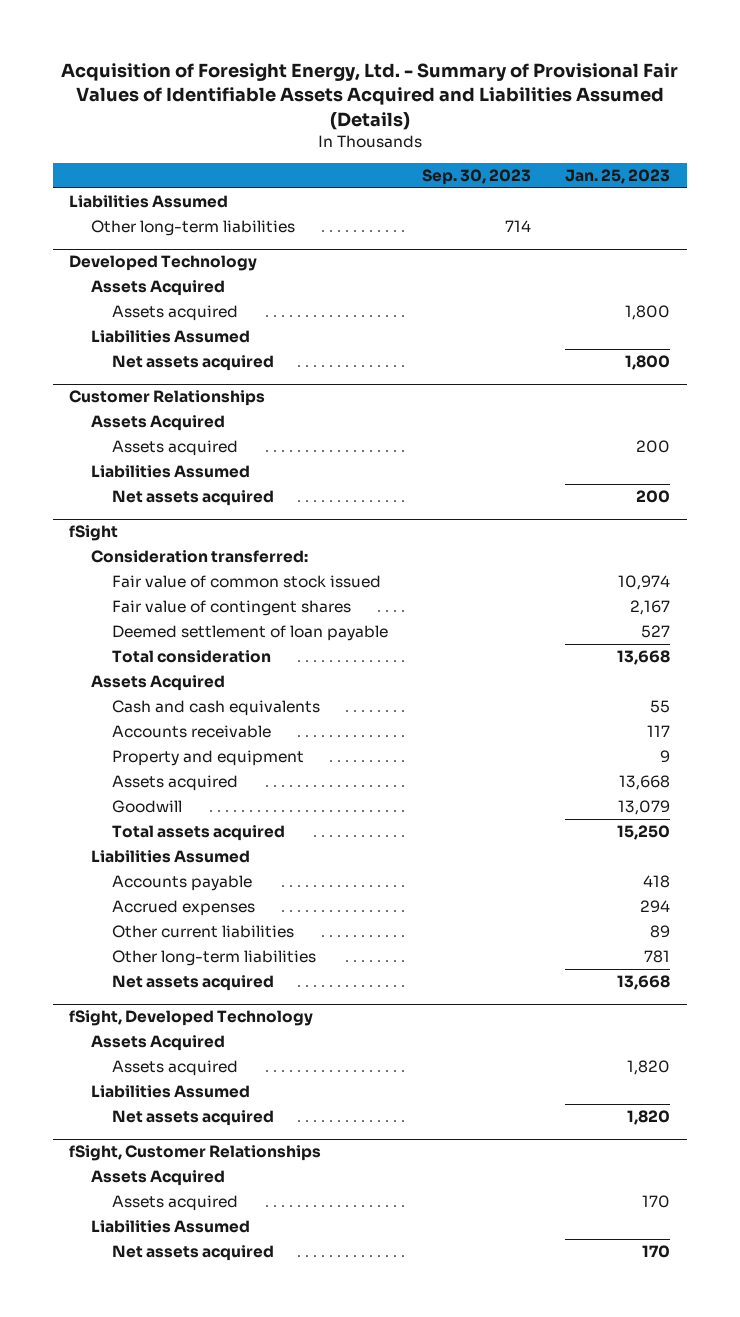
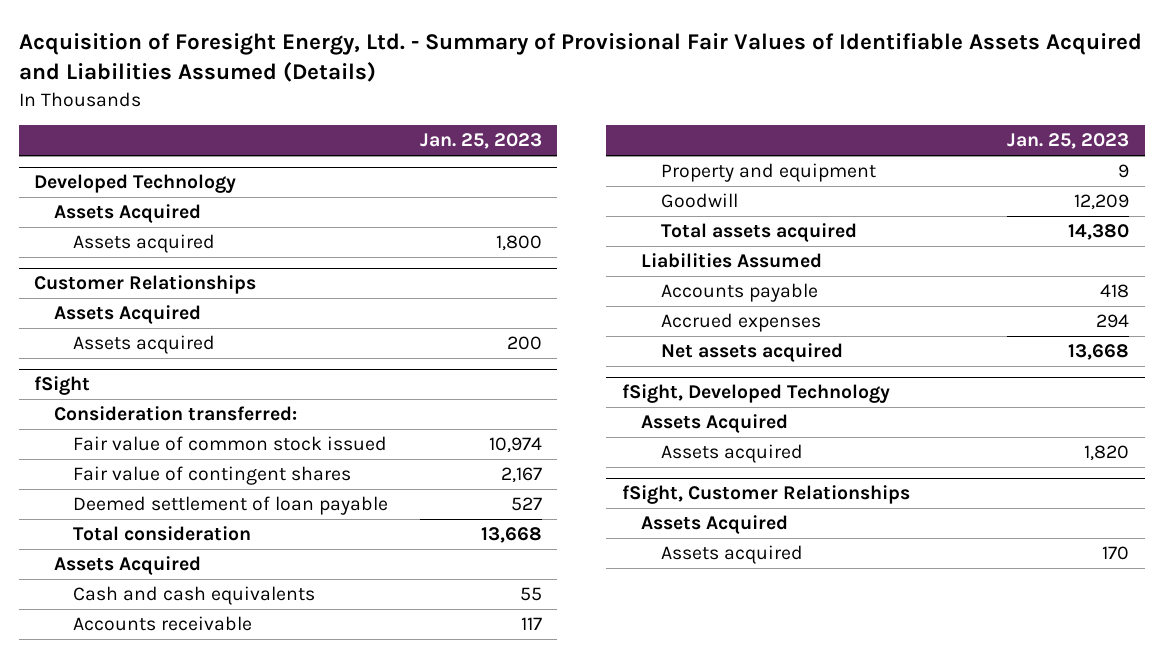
[422,168,532,185] Sep. 30, 2023 -> none
[69,195,229,209] Liabilities Assumed -> none
[90,220,295,237] Other long-term liabilities -> none
[90,330,250,344] Liabilities Assumed -> none
[112,355,275,372] Net assets acquired -> none
[90,465,250,479] Liabilities Assumed -> none
[112,490,275,507] Net assets acquired -> none
[112,775,239,792] Assets acquired -> none
[618,800,671,816] 13,079 -> [1074,194,1130,211] 12,209
[617,825,671,841] 15,250 -> [1068,224,1130,241] 14,380
[112,925,295,939] Other current liabilities -> none
[112,950,317,967] Other long-term liabilities -> none
[90,1085,250,1099] Liabilities Assumed -> none
[112,1110,275,1127] Net assets acquired -> none
[90,1220,250,1234] Liabilities Assumed -> none
[112,1245,275,1262] Net assets acquired -> none

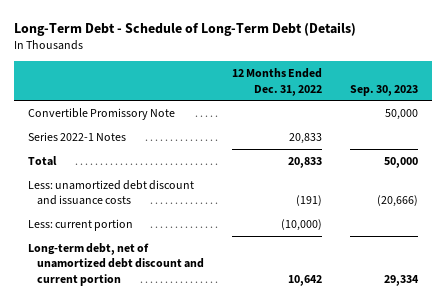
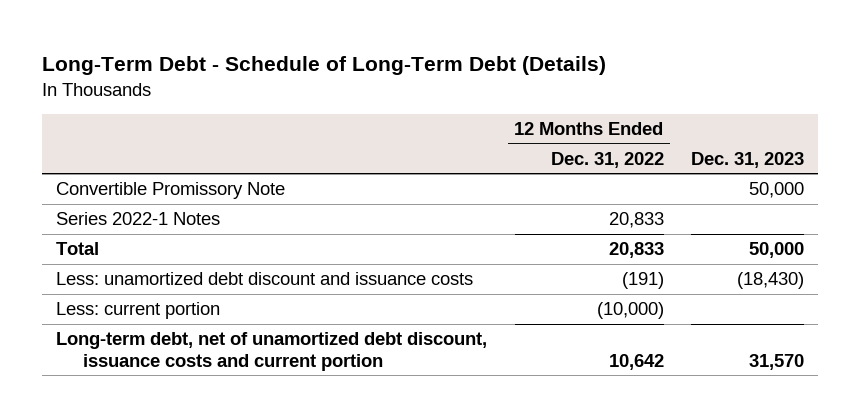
[349,84,418,96] Sep. 30, 2023 -> none
none -> [690,151,804,168] Dec. 31, 2023
[27,242,204,286] Long-term debt, net of unamortized debt discount and current portion -> [56,332,488,371] Long-term debt, net of unamortized debt discount, issuance costs and current portion

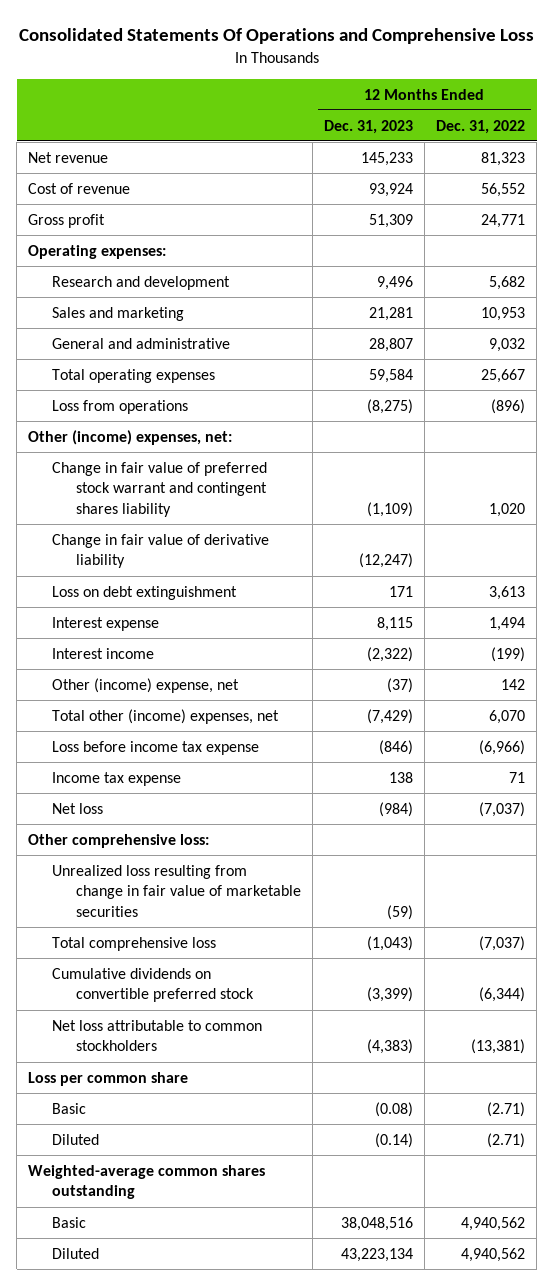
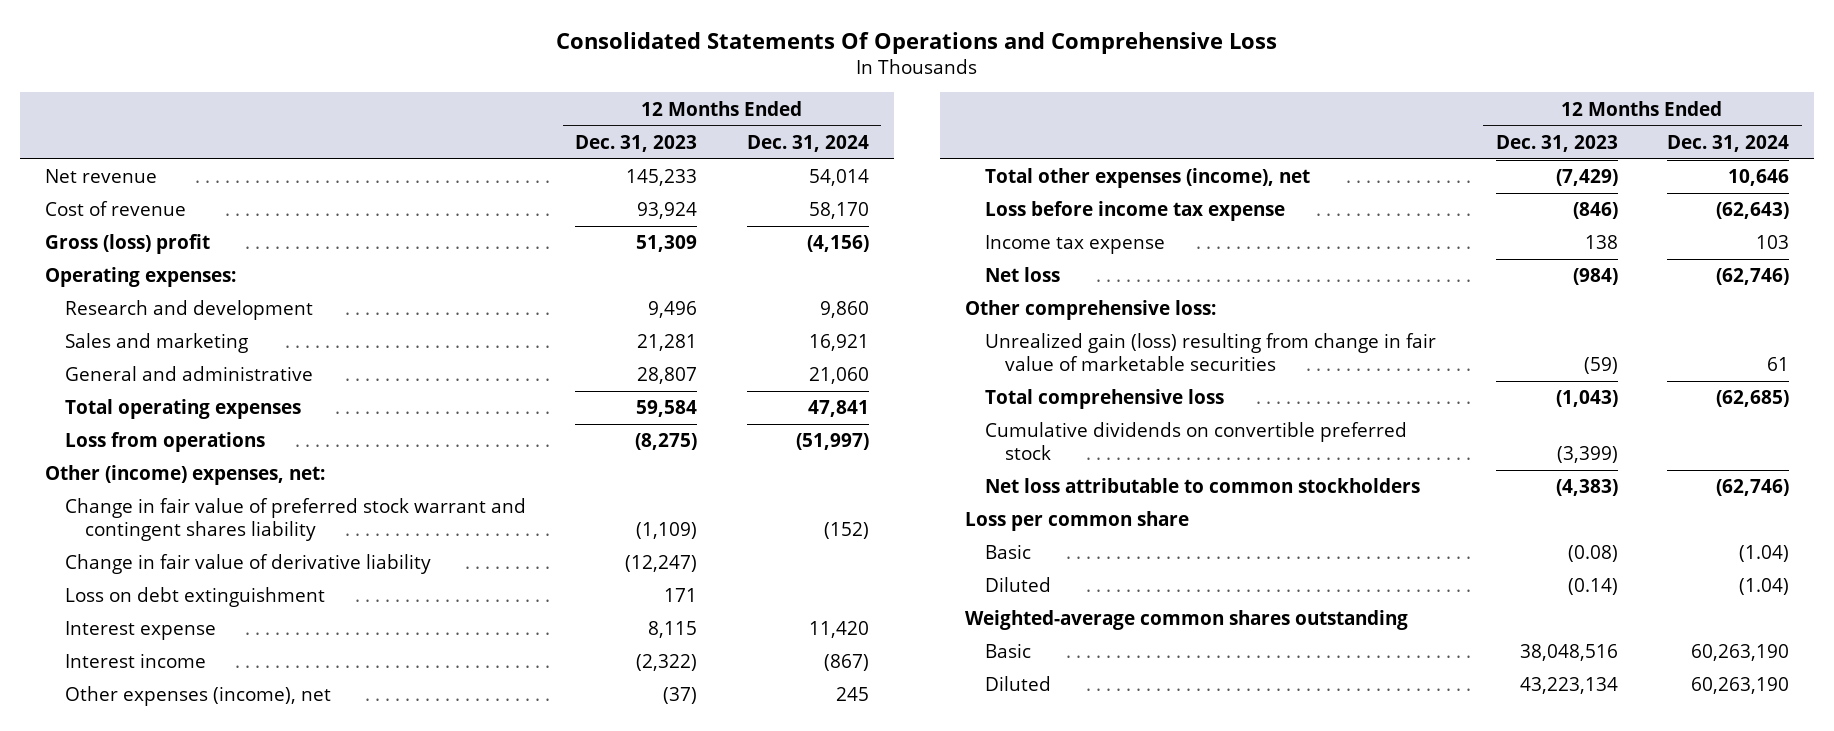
[436,119,526,134] Dec. 31, 2022 -> none
none -> [746,134,869,152] Dec. 31, 2024
[28,213,106,228] Gross profit -> [44,234,210,255] Gross (loss) profit
[51,677,239,693] Other (income) expense, net -> [64,686,331,707] Other expenses (income), net
[51,708,279,724] Total other (income) expenses, net -> [984,168,1310,189] Total other expenses (income), net
[51,864,301,917] Unrealized loss resulting from change in fair value of marketable securities -> [984,333,1436,371] Unrealized gain (loss) resulting from change in fair value of marketable securities

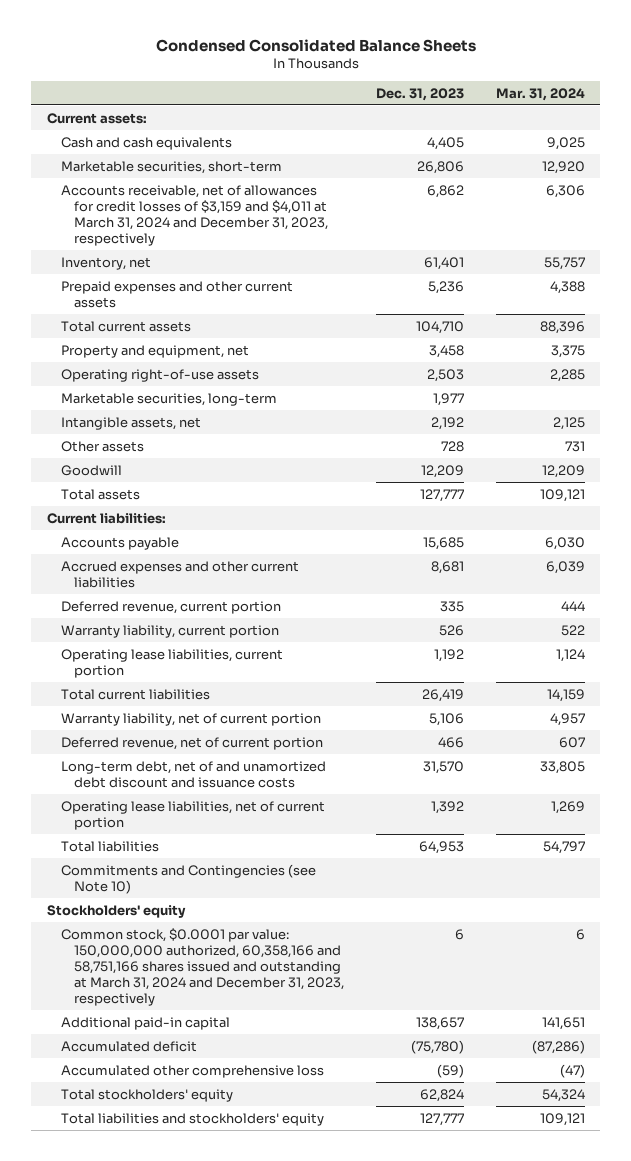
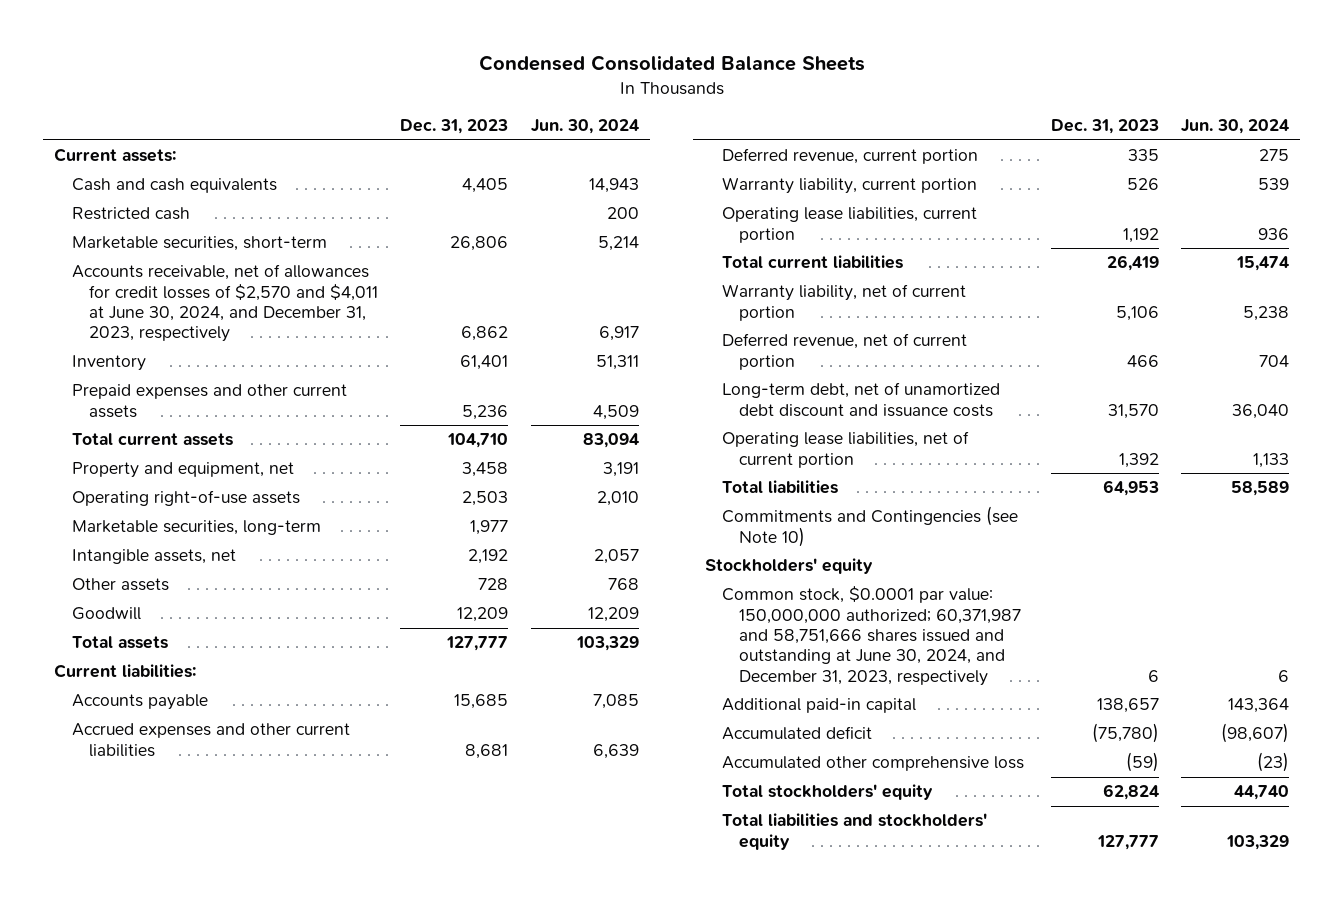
[495,87,585,101] Mar. 31, 2024 -> none
none -> [530,119,639,135] Jun. 30, 2024
none -> [71,207,190,221] Restricted cash
[60,184,329,247] Accounts receivable, net of allowances for credit losses of $3,159 and $4,011 at March 31, 2024 and December 31, 2023, respectively -> [71,264,379,343] Accounts receivable, net of allowances for credit losses of $2,570 and $4,011 at June 30, 2024, and December 31, 2023, respectively
[60,256,151,270] Inventory, net -> [71,355,146,372] Inventory
[60,760,326,788] Long-term debt, net of and unamortized debt discount and issuance costs -> [722,382,1001,417] Long-term debt, net of unamortized debt discount and issuance costs
[60,927,345,1007] Common stock, $0.0001 par value: 150,000,000 authorized, 60,358,166 and 58,751,166 shares issued and outstanding at March 31, 2024 and December 31, 2023, respectively -> [722,586,1022,686] Common stock, $0.0001 par value: 150,000,000 authorized; 60,371,987 and 58,751,666 shares issued and outstanding at June 30, 2024, and December 31, 2023, respectively

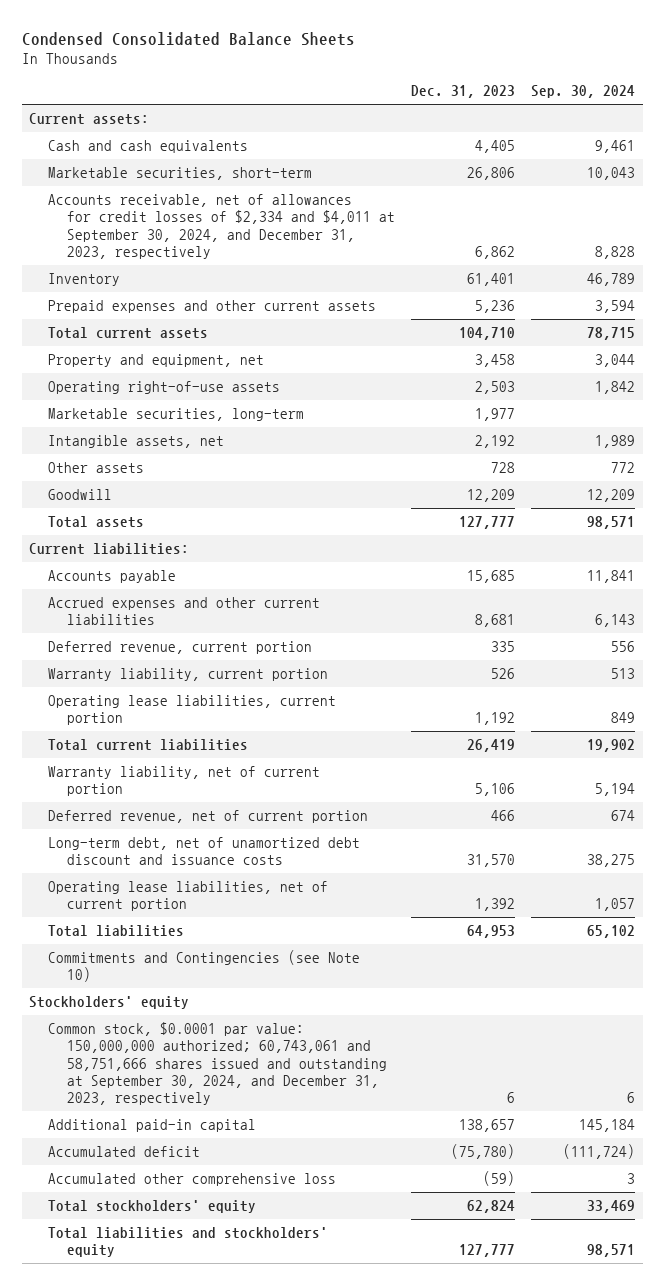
[530,119,639,135] Jun. 30, 2024 -> none
none -> [530,85,635,99] Sep. 30, 2024
[71,207,190,221] Restricted cash -> none
[71,264,379,343] Accounts receivable, net of allowances for credit losses of $2,570 and $4,011 at June 30, 2024, and December 31, 2023, respectively -> [48,194,396,259] Accounts receivable, net of allowances for credit losses of $2,334 and $4,011 at September 30, 2024, and December 31, 2023, respectively
[722,586,1022,686] Common stock, $0.0001 par value: 150,000,000 authorized; 60,371,987 and 58,751,666 shares issued and outstanding at June 30, 2024, and December 31, 2023, respectively -> [48,1022,388,1105] Common stock, $0.0001 par value: 150,000,000 authorized; 60,743,061 and 58,751,666 shares issued and outstanding at September 30, 2024, and December 31, 2023, respectively

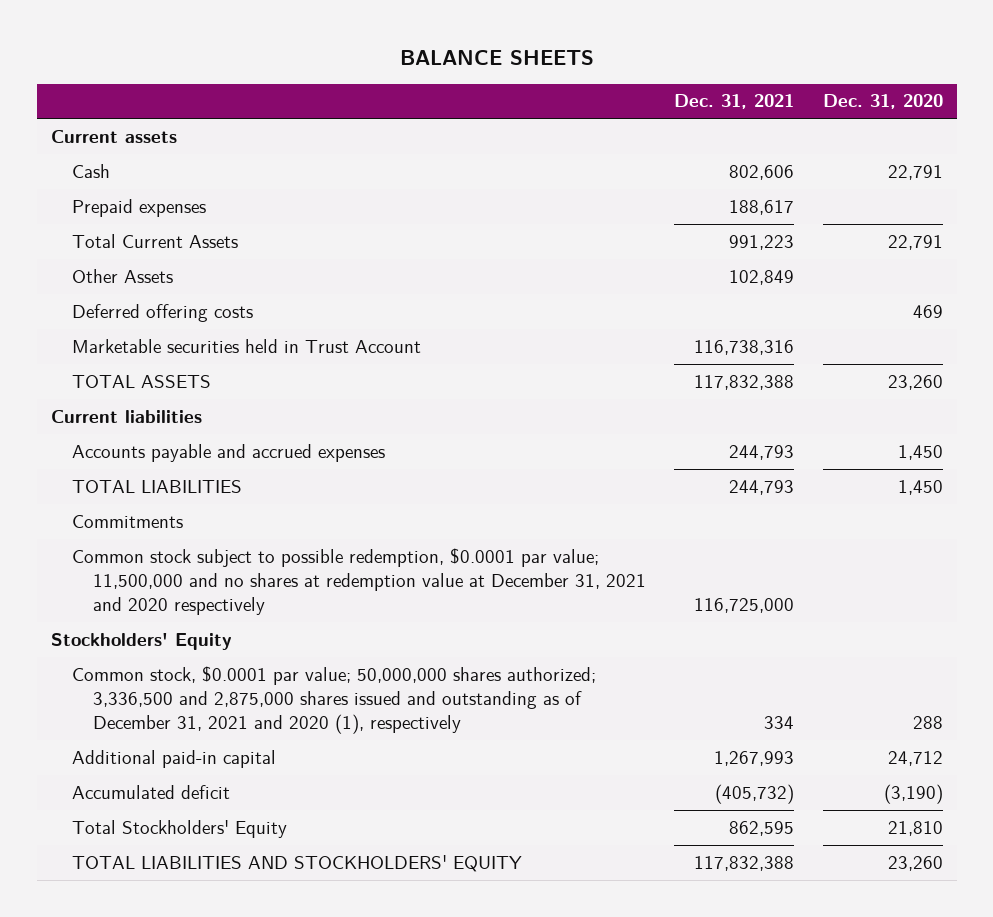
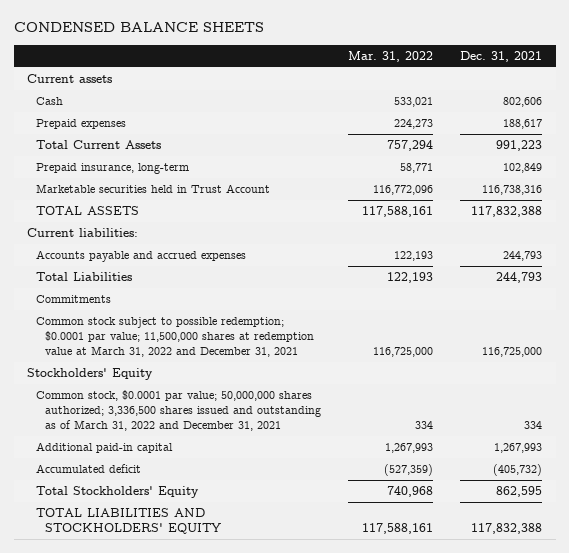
[399,50,594,66] BALANCE SHEETS -> [13,22,264,33] CONDENSED BALANCE SHEETS
[822,94,943,110] Dec. 31, 2020 -> none
none -> [348,50,434,62] Mar. 31, 2022
[71,303,253,322] Deferred offering costs -> none
[71,268,173,283] Other Assets -> [36,163,190,175] Prepaid insurance, long-term
[50,409,202,423] Current liabilities -> [27,228,139,238] Current liabilities:
[71,479,242,493] TOTAL LIABILITIES -> [36,272,133,282] Total Liabilities
[71,547,646,615] Common stock subject to possible redemption, $0.0001 par value; 11,500,000 and no shares at redemption value at December 31, 2021 and 2020 respectively -> [36,317,315,358] Common stock subject to possible redemption; $0.0001 par value; 11,500,000 shares at redemption value at March 31, 2022 and December 31, 2021
[71,665,596,734] Common stock, $0.0001 par value; 50,000,000 shares authorized; 3,336,500 and 2,875,000 shares issued and outstanding as of December 31, 2021 and 2020 (1), respectively -> [36,390,322,432] Common stock, $0.0001 par value; 50,000,000 shares authorized; 3,336,500 shares issued and outstanding as of March 31, 2022 and December 31, 2021

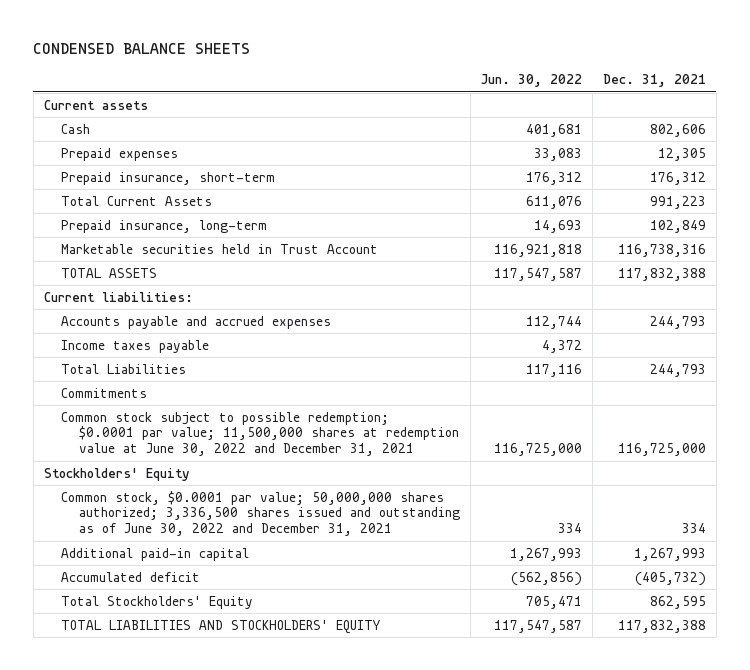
[348,50,434,62] Mar. 31, 2022 -> none
none -> [480,74,582,88] Jun. 30, 2022
[503,119,543,130] 188,617 -> [657,147,706,161] 12,305
none -> [61,171,276,185] Prepaid insurance, short-term
none -> [61,339,210,353] Income taxes payable
[36,317,315,358] Common stock subject to possible redemption; $0.0001 par value; 11,500,000 shares at redemption value at March 31, 2022 and December 31, 2021 -> [61,411,460,457] Common stock subject to possible redemption; $0.0001 par value; 11,500,000 shares at redemption value at June 30, 2022 and December 31, 2021
[36,390,322,432] Common stock, $0.0001 par value; 50,000,000 shares authorized; 3,336,500 shares issued and outstanding as of March 31, 2022 and December 31, 2021 -> [61,490,461,537] Common stock, $0.0001 par value; 50,000,000 shares authorized; 3,336,500 shares issued and outstanding as of June 30, 2022 and December 31, 2021

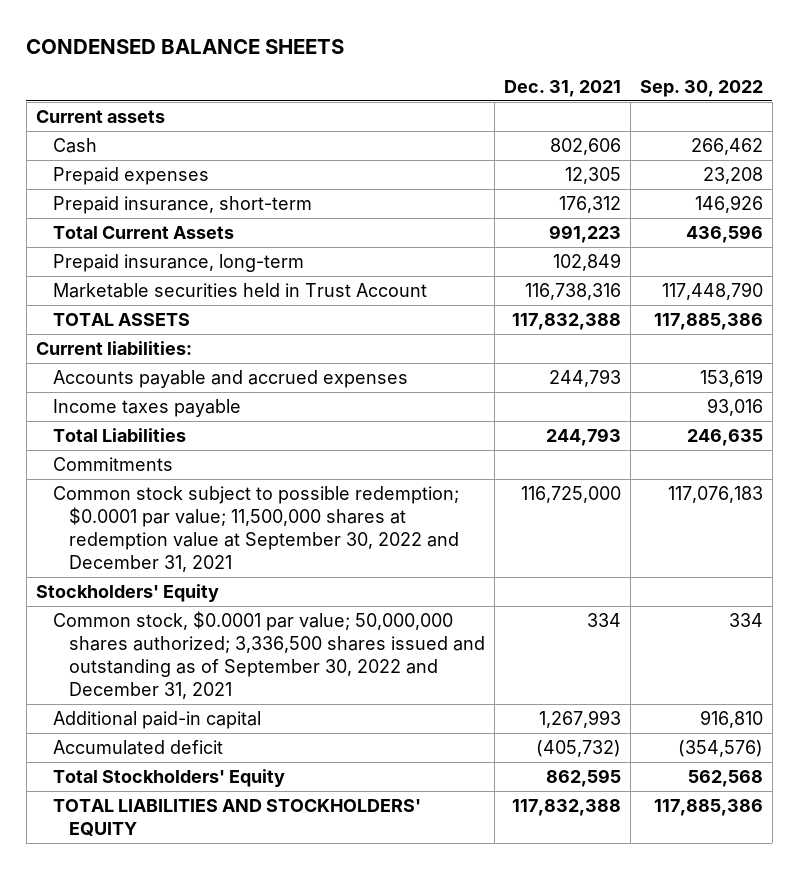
[480,74,582,88] Jun. 30, 2022 -> none
none -> [639,80,763,98] Sep. 30, 2022
[61,411,460,457] Common stock subject to possible redemption; $0.0001 par value; 11,500,000 shares at redemption value at June 30, 2022 and December 31, 2021 -> [52,485,460,573] Common stock subject to possible redemption; $0.0001 par value; 11,500,000 shares at redemption value at September 30, 2022 and December 31, 2021
[61,490,461,537] Common stock, $0.0001 par value; 50,000,000 shares authorized; 3,336,500 shares issued and outstanding as of June 30, 2022 and December 31, 2021 -> [52,610,486,700] Common stock, $0.0001 par value; 50,000,000 shares authorized; 3,336,500 shares issued and outstanding as of September 30, 2022 and December 31, 2021

